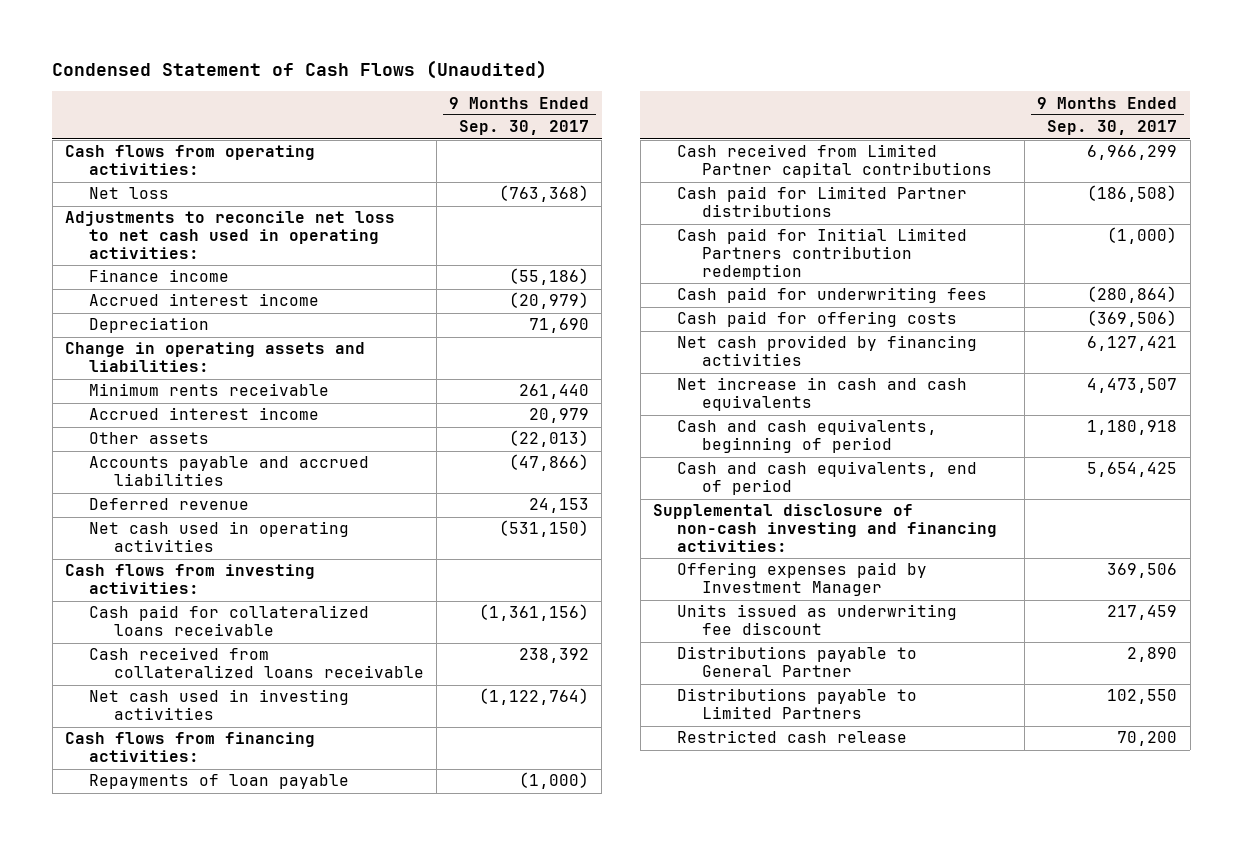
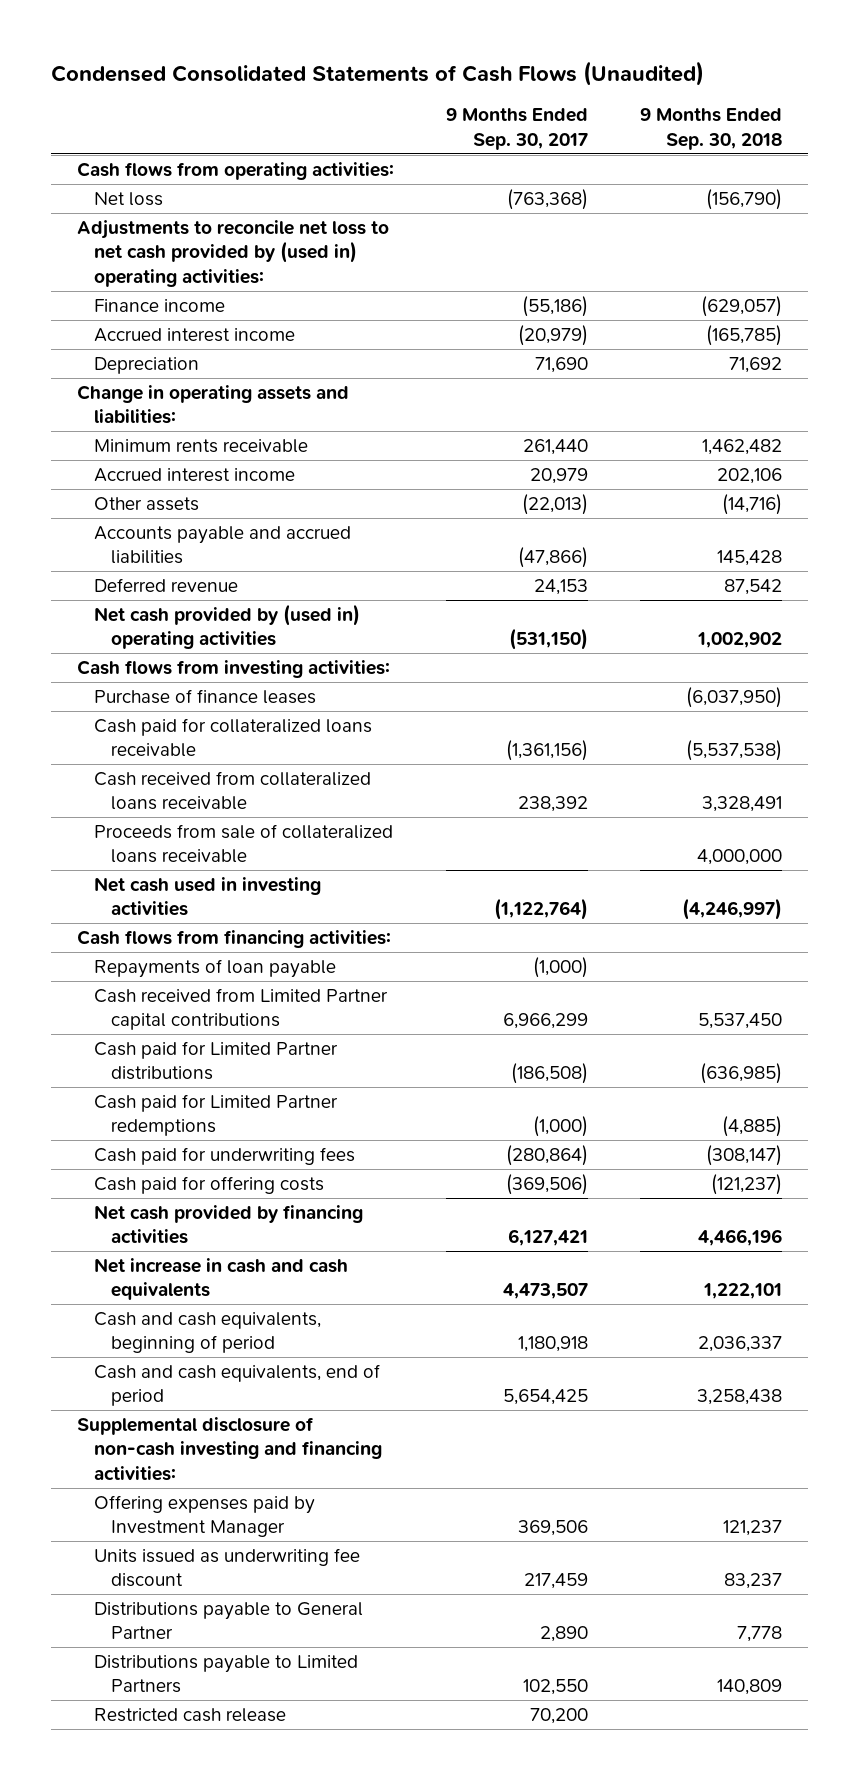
[52,59,548,79] Condensed Statement of Cash Flows (Unaudited) -> [51,61,705,87] Condensed Consolidated Statements of Cash Flows (Unaudited)
none -> [640,108,783,150] 9 Months Ended Sep. 30, 2018
[64,211,395,259] Adjustments to reconcile net loss to net cash used in operating activities: -> [77,220,390,287] Adjustments to reconcile net loss to net cash provided by (used in) operating activities:
[89,521,350,553] Net cash used in operating activities -> [94,604,361,650] Net cash provided by (used in) operating activities
none -> [94,689,317,705] Purchase of finance leases
none -> [94,824,394,864] Proceeds from sale of collateralized loans receivable
[677,228,968,280] Cash paid for Initial Limited Partners contribution redemption -> [94,1094,339,1137] Cash paid for Limited Partner redemptions

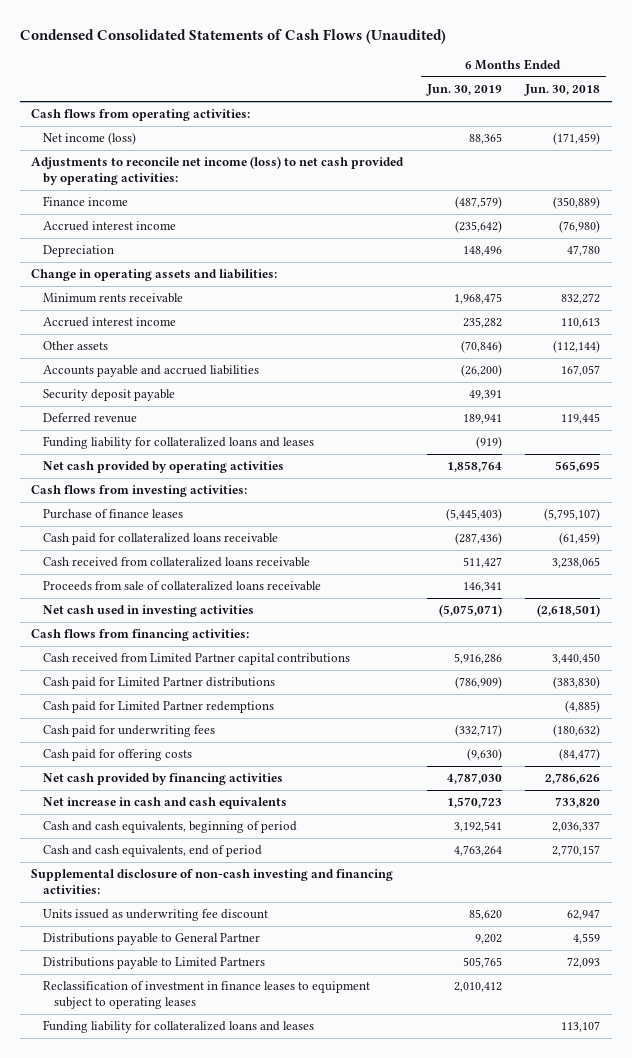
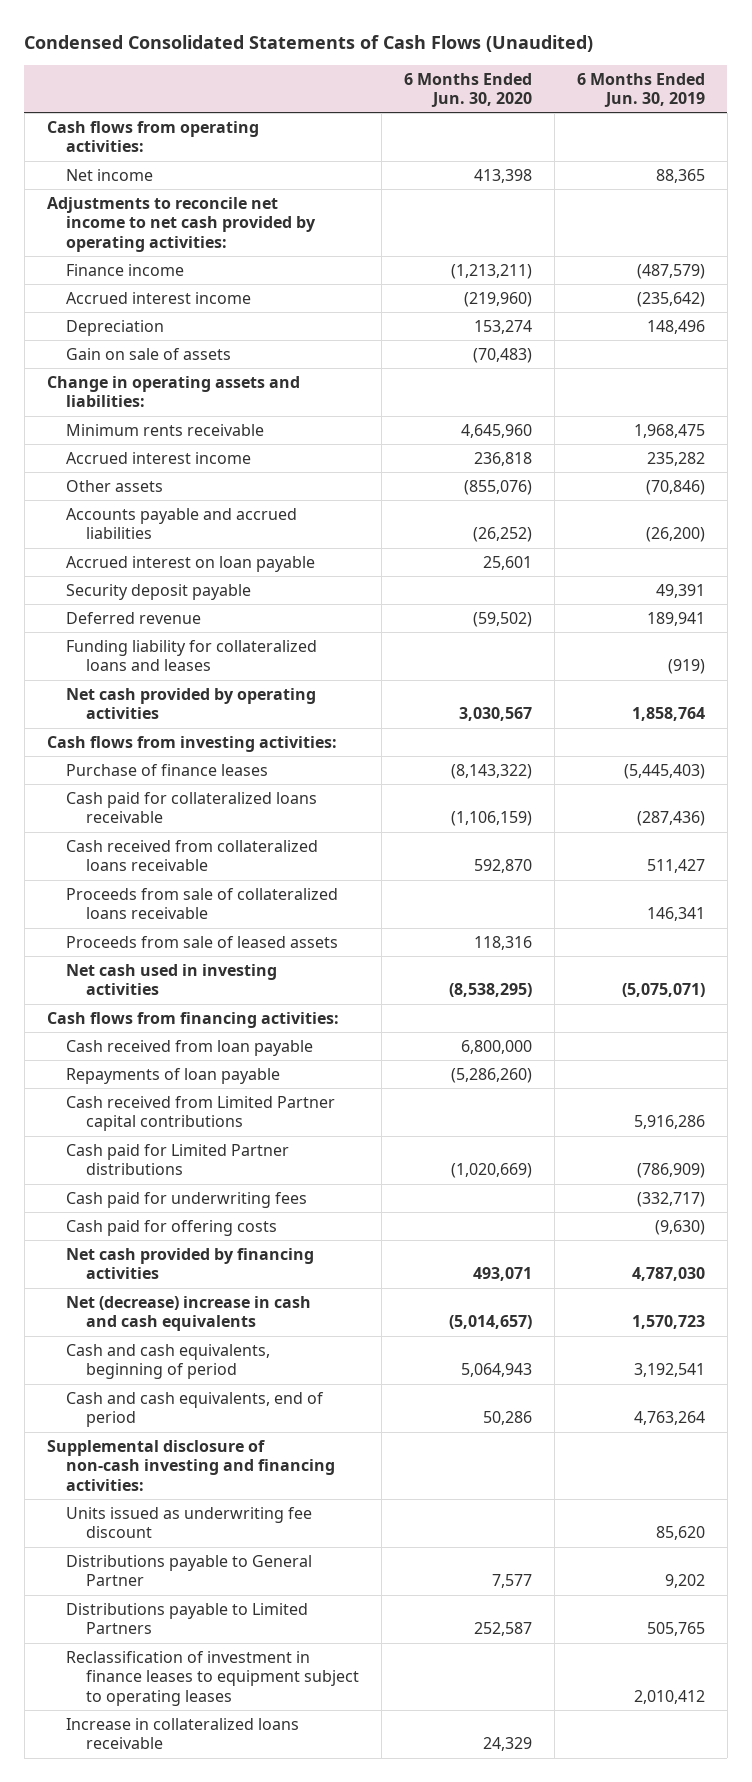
[524,84,601,97] Jun. 30, 2018 -> none
none -> [403,72,532,108] 6 Months Ended Jun. 30, 2020
[42,132,136,146] Net income (loss) -> [66,168,154,181] Net income
[31,156,405,186] Adjustments to reconcile net income (loss) to net cash provided by operating activities: -> [46,196,317,252] Adjustments to reconcile net income to net cash provided by operating activities:
none -> [66,347,232,360] Gain on sale of assets
none -> [66,555,316,572] Accrued interest on loan payable
none -> [66,935,339,948] Proceeds from sale of leased assets
none -> [66,1039,314,1056] Cash received from loan payable
none -> [66,1067,281,1084] Repayments of loan payable
[42,701,274,714] Cash paid for Limited Partner redemptions -> none
[42,797,287,810] Net increase in cash and cash equivalents -> [66,1295,312,1332] Net (decrease) increase in cash and cash equivalents
[42,1020,314,1034] Funding liability for collateralized loans and leases -> none
none -> [66,1717,300,1750] Increase in collateralized loans receivable

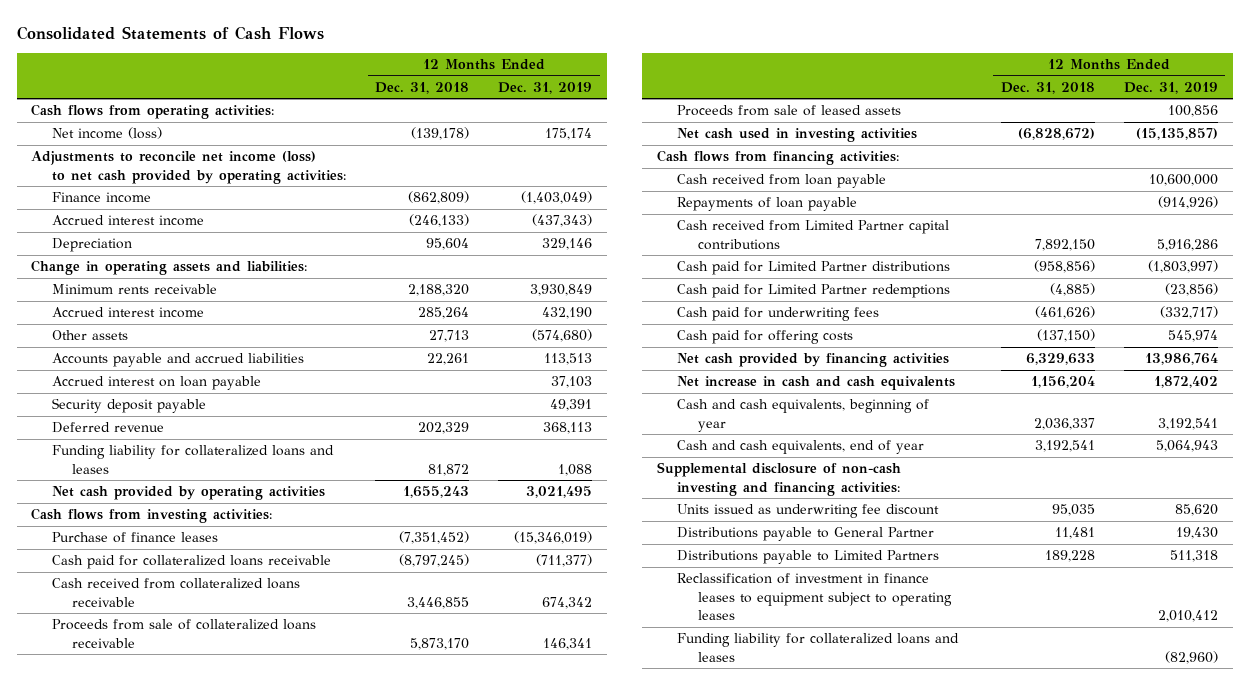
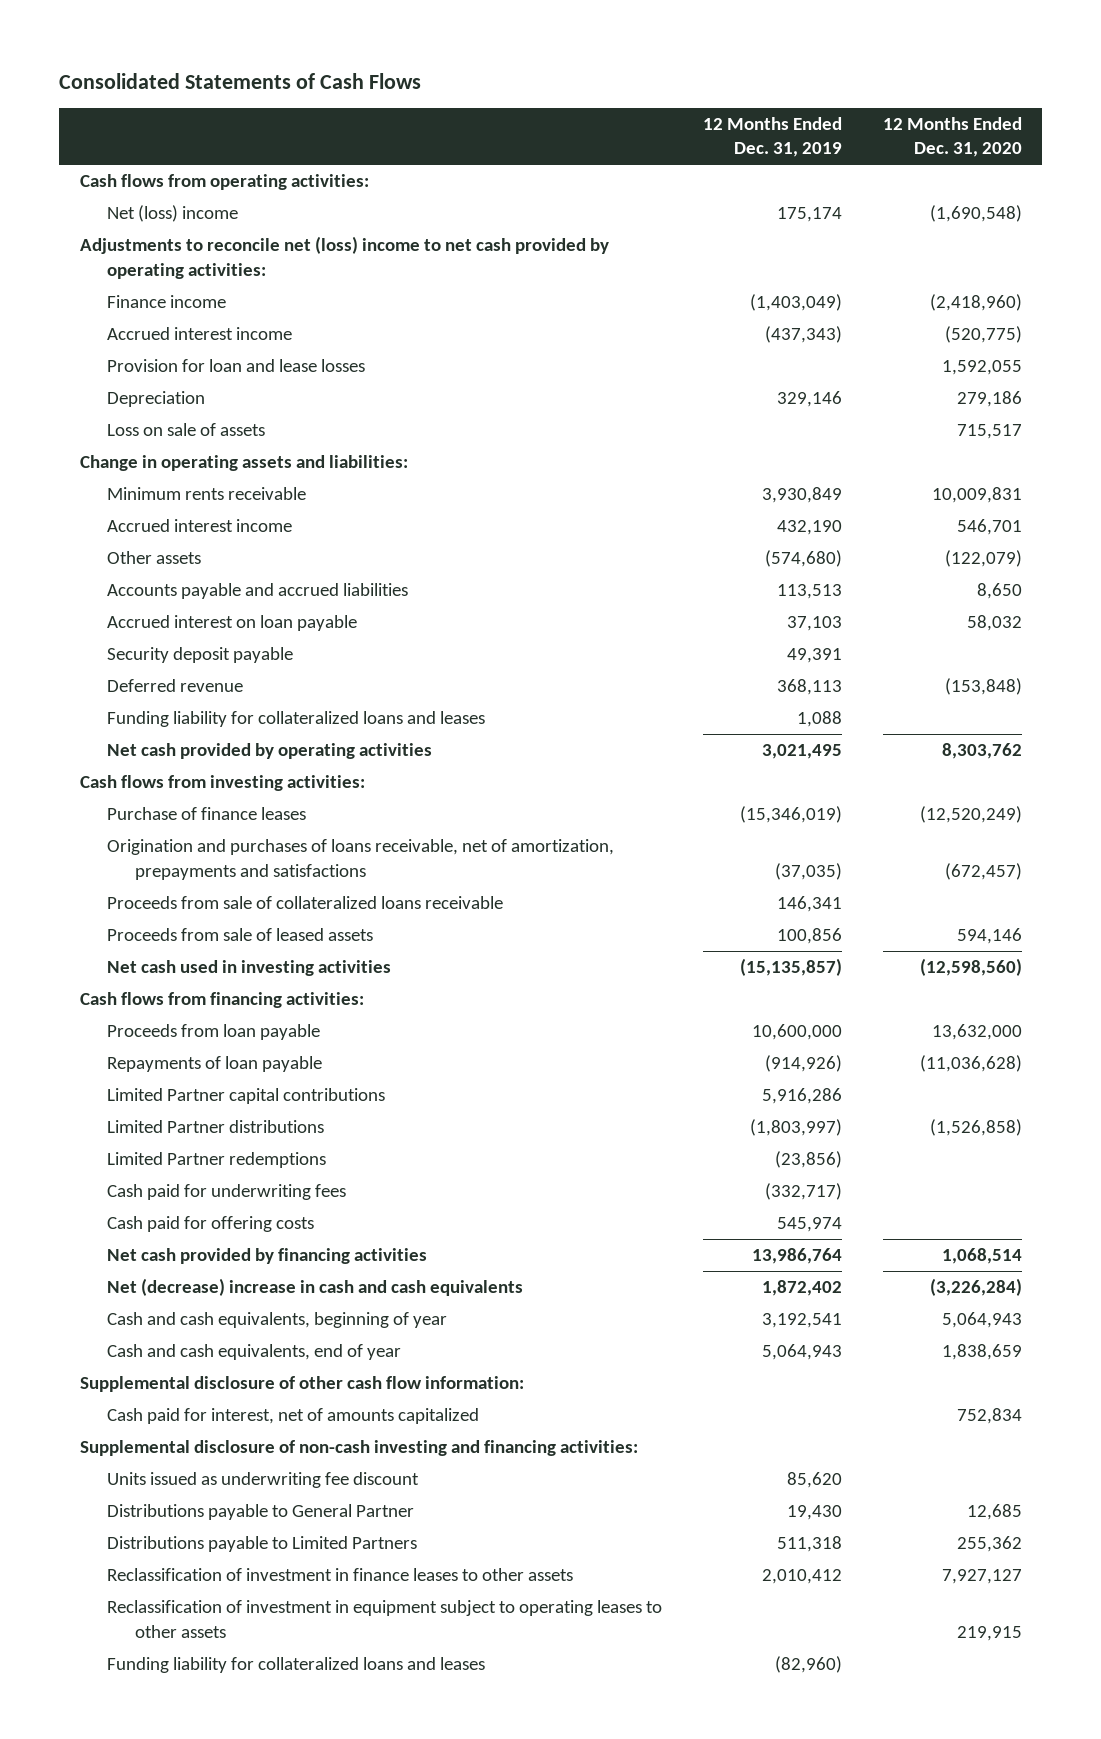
[374,81,469,94] Dec. 31, 2018 -> none
none -> [882,116,1022,158] 12 Months Ended Dec. 31, 2020
[51,127,162,140] Net income (loss) -> [107,205,239,223] Net (loss) income
[31,151,346,184] Adjustments to reconcile net income (loss) to net cash provided by operating activities: -> [79,236,609,279] Adjustments to reconcile net (loss) income to net cash provided by operating activities:
none -> [107,359,366,373] Provision for loan and lease losses
none -> [107,423,266,437] Loss on sale of assets
[51,555,331,570] Cash paid for collateralized loans receivable -> none
[51,578,300,607] Cash received from collateralized loans receivable -> none
none -> [107,839,615,880] Origination and purchases of loans receivable, net of amortization, prepayments and satisfactions
[677,174,887,189] Cash received from loan payable -> [107,1024,321,1041] Proceeds from loan payable
[677,220,950,250] Cash received from Limited Partner capital contributions -> [107,1088,386,1105] Limited Partner capital contributions
[677,261,951,276] Cash paid for Limited Partner distributions -> [107,1120,325,1134] Limited Partner distributions
[677,284,951,299] Cash paid for Limited Partner redemptions -> [107,1152,327,1169] Limited Partner redemptions
[677,376,956,391] Net increase in cash and cash equivalents -> [107,1278,524,1297] Net (decrease) increase in cash and cash equivalents
none -> [79,1376,524,1393] Supplemental disclosure of other cash flow information:
none -> [107,1408,480,1425] Cash paid for interest, net of amounts capitalized
[677,573,952,621] Reclassification of investment in finance leases to equipment subject to operating leases -> [107,1568,574,1582] Reclassification of investment in finance leases to other assets
none -> [107,1600,663,1638] Reclassification of investment in equipment subject to operating leases to other assets

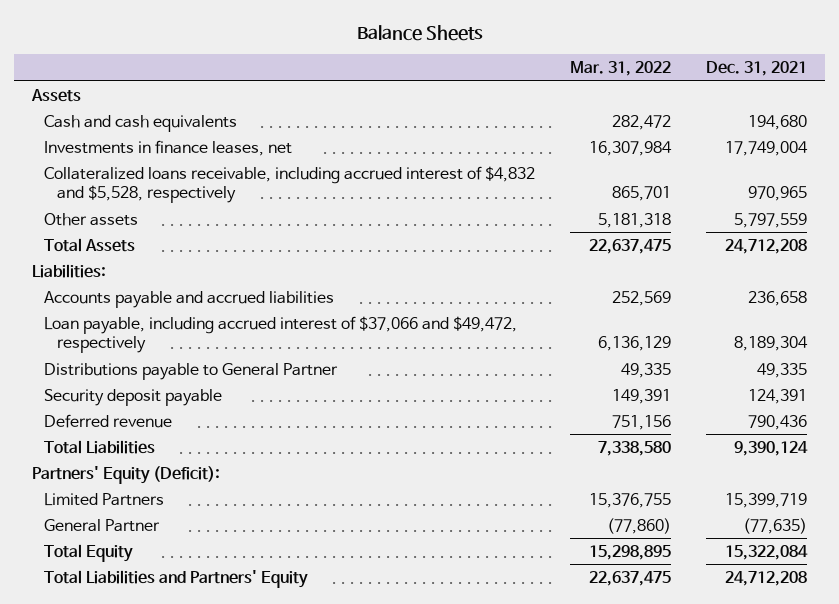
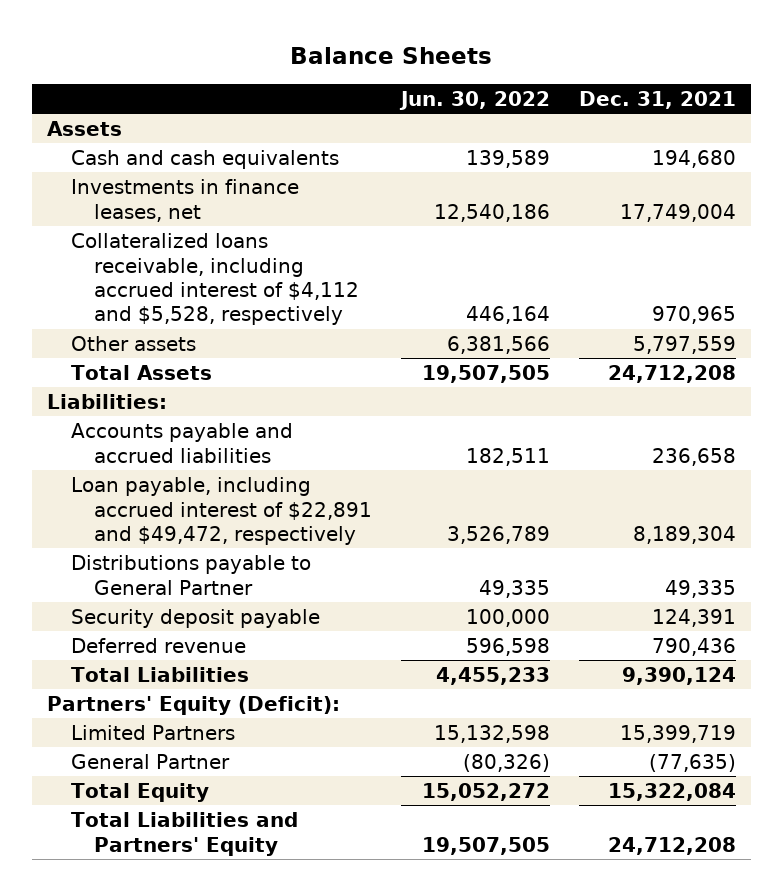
[570,61,672,77] Mar. 31, 2022 -> none
none -> [399,90,551,110] Jun. 30, 2022
[44,165,536,204] Collateralized loans receivable, including accrued interest of $4,832 and $5,528, respectively -> [70,233,360,326] Collateralized loans receivable, including accrued interest of $4,112 and $5,528, respectively
[44,315,518,354] Loan payable, including accrued interest of $37,066 and $49,472, respectively -> [70,477,373,545] Loan payable, including accrued interest of $22,891 and $49,472, respectively

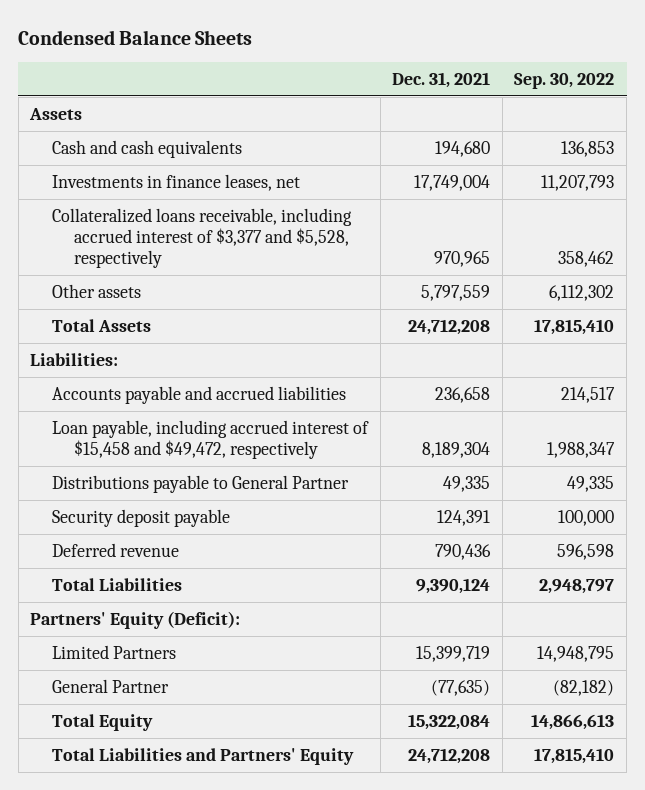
[290,46,493,64] Balance Sheets -> [18,29,253,45] Condensed Balance Sheets
[399,90,551,110] Jun. 30, 2022 -> none
none -> [514,72,615,89] Sep. 30, 2022
[70,233,360,326] Collateralized loans receivable, including accrued interest of $4,112 and $5,528, respectively -> [51,207,352,268] Collateralized loans receivable, including accrued interest of $3,377 and $5,528, respectively
[70,477,373,545] Loan payable, including accrued interest of $22,891 and $49,472, respectively -> [51,419,369,459] Loan payable, including accrued interest of $15,458 and $49,472, respectively

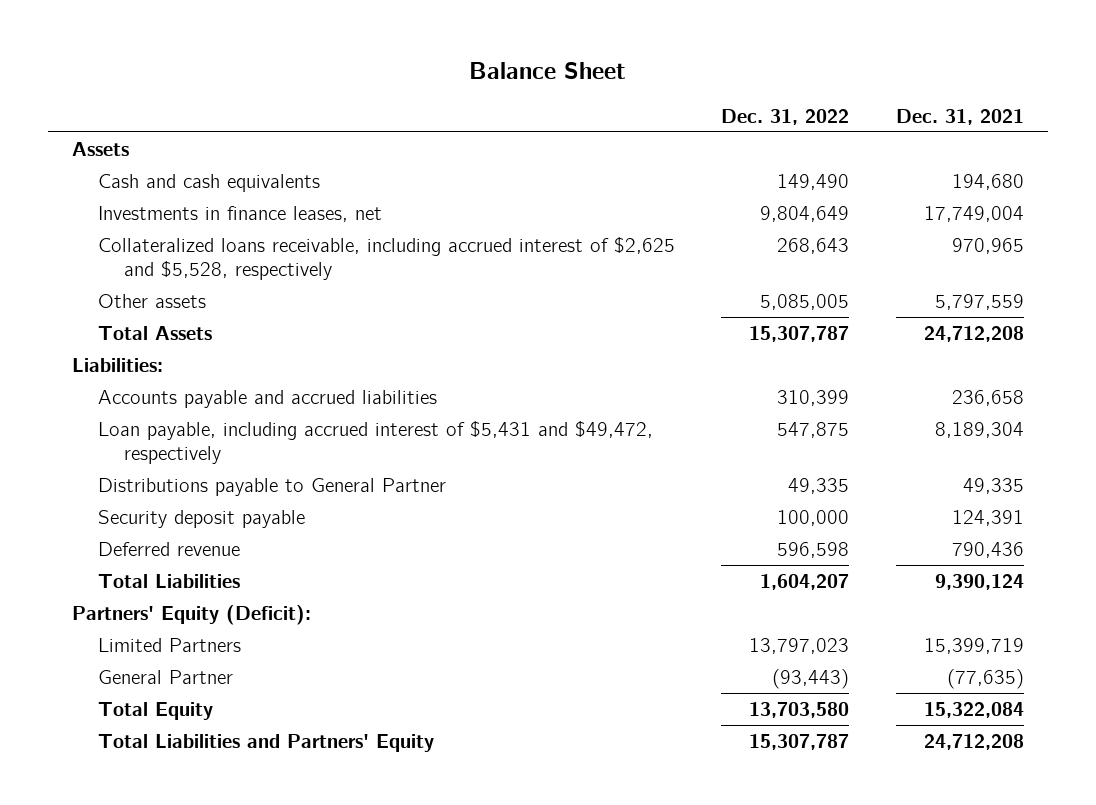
[18,29,253,45] Condensed Balance Sheets -> [468,62,626,80] Balance Sheet
[514,72,615,89] Sep. 30, 2022 -> none
none -> [721,108,850,125] Dec. 31, 2022
[51,207,352,268] Collateralized loans receivable, including accrued interest of $3,377 and $5,528, respectively -> [97,237,675,281] Collateralized loans receivable, including accrued interest of $2,625 and $5,528, respectively
[51,419,369,459] Loan payable, including accrued interest of $15,458 and $49,472, respectively -> [97,421,653,465] Loan payable, including accrued interest of $5,431 and $49,472, respectively

